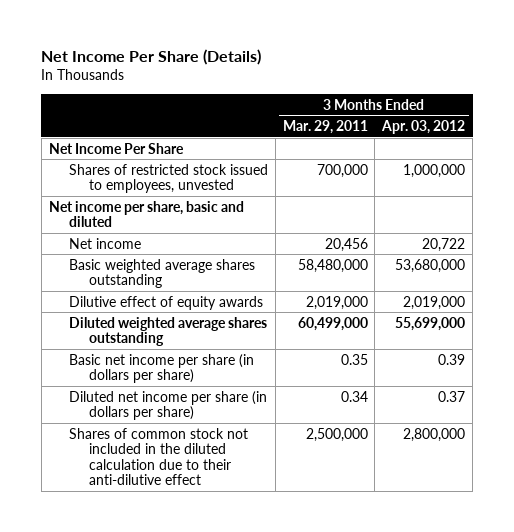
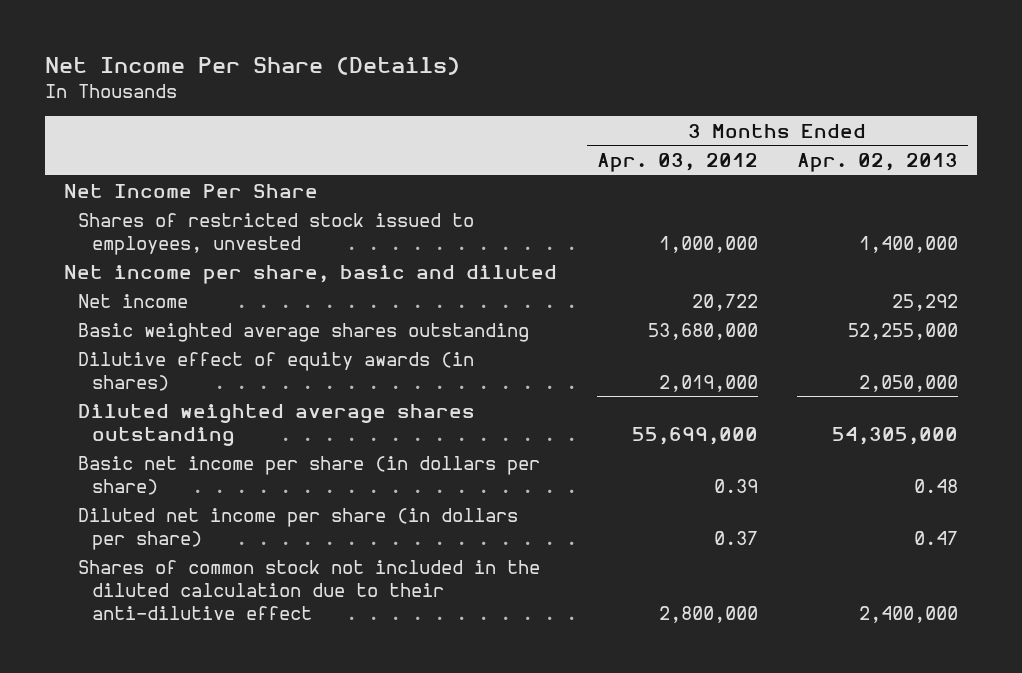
[282,120,368,135] Mar. 29, 2011 -> none
none -> [796,152,958,172] Apr. 02, 2013
[68,295,263,310] Dilutive effect of equity awards -> [78,351,475,391] Dilutive effect of equity awards (in shares)

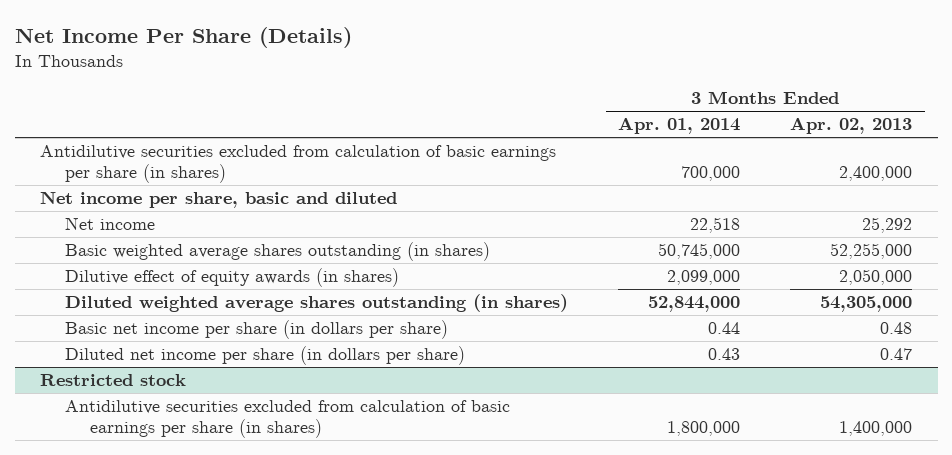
[596,152,758,172] Apr. 03, 2012 -> none
none -> [618,117,741,135] Apr. 01, 2014
[64,183,319,198] Net Income Per Share -> none
[78,212,475,255] Shares of restricted stock issued to employees, unvested -> none
none -> [39,145,556,184] Antidilutive securities excluded from calculation of basic earnings per share (in shares)
[78,322,530,342] Basic weighted average shares outstanding -> [64,242,490,262] Basic weighted average shares outstanding (in shares)
[78,403,476,446] Diluted weighted average shares outstanding -> [64,294,568,313] Diluted weighted average shares outstanding (in shares)
[78,559,541,620] Shares of common stock not included in the diluted calculation due to their anti-dilutive effect -> none
none -> [39,374,186,387] Restricted stock
none -> [64,400,510,439] Antidilutive securities excluded from calculation of basic earnings per share (in shares)

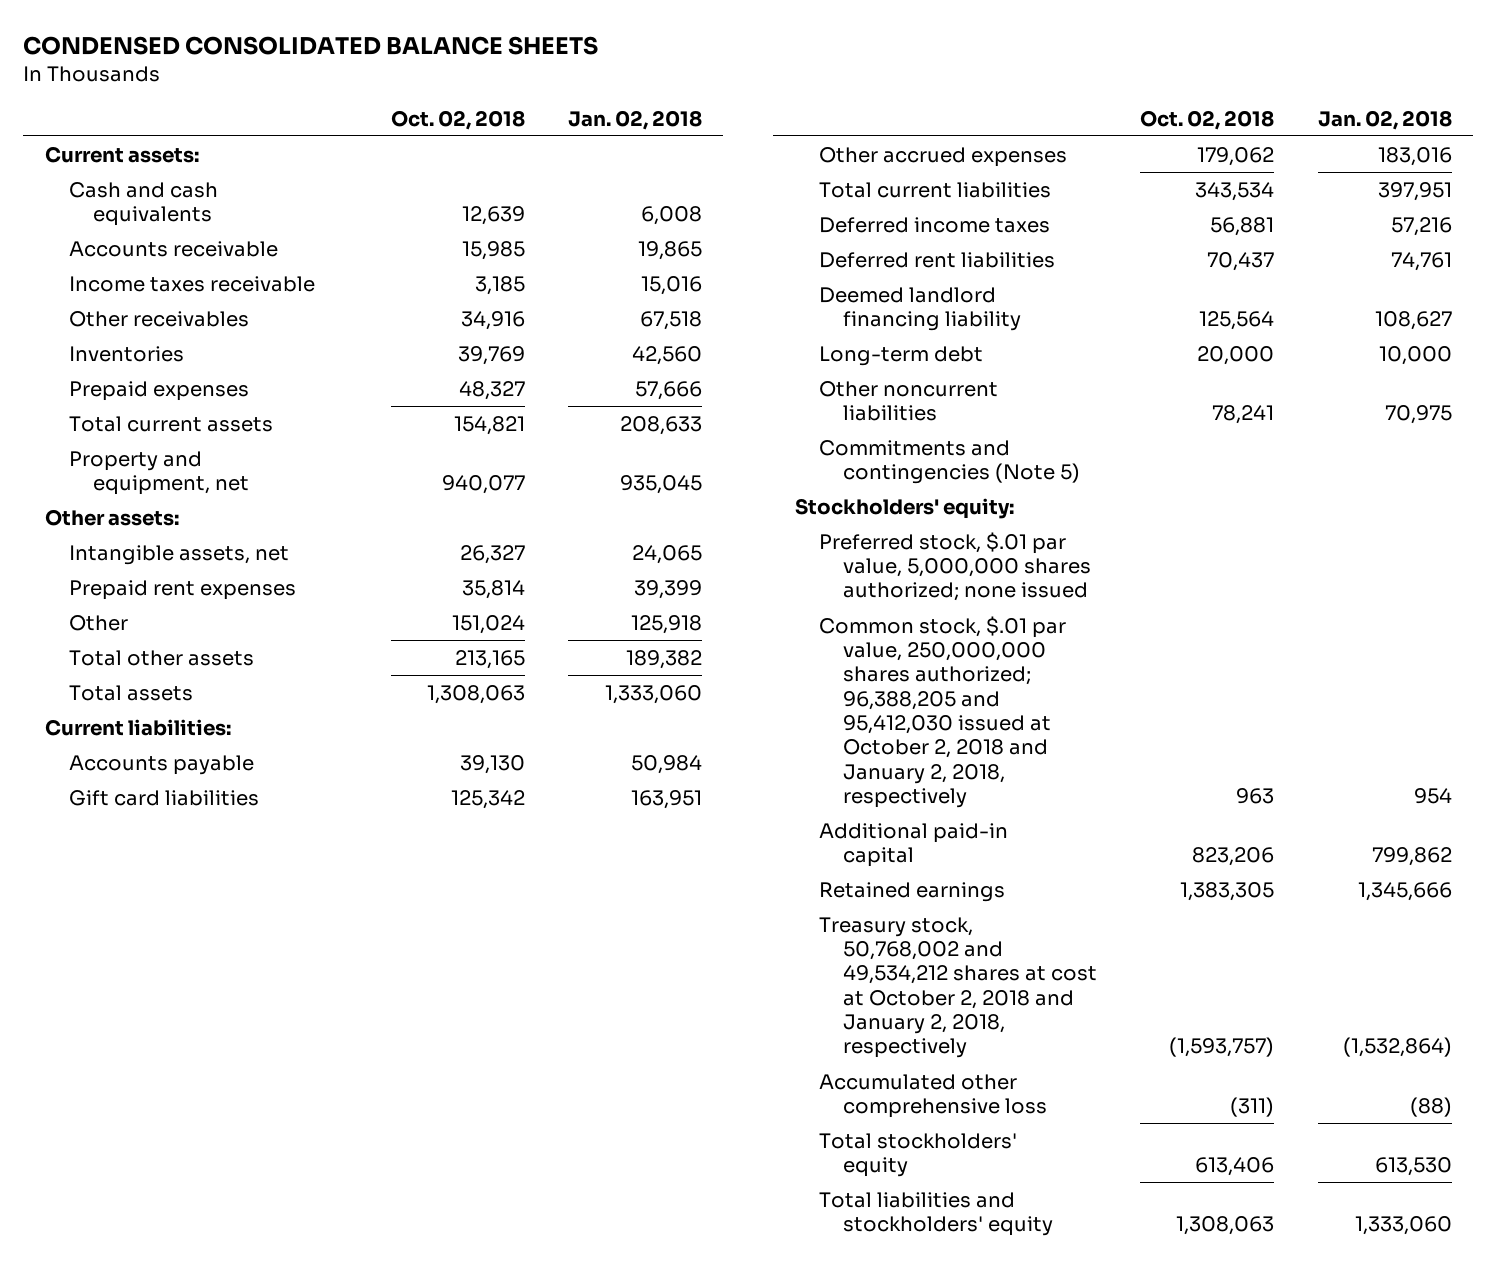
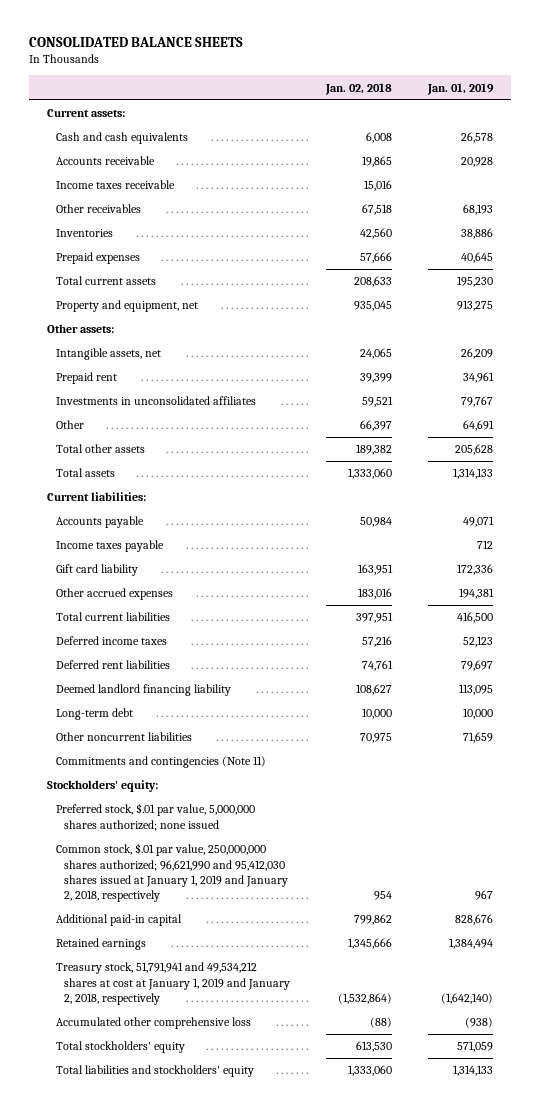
[23,36,599,56] CONDENSED CONSOLIDATED BALANCE SHEETS -> [28,37,243,48] CONSOLIDATED BALANCE SHEETS
[390,109,525,130] Oct. 02, 2018 -> none
none -> [426,82,494,95] Jan. 01, 2019
[69,579,297,600] Prepaid rent expenses -> [55,372,117,385] Prepaid rent
none -> [55,396,256,406] Investments in unconsolidated affiliates
[630,614,702,634] 125,918 -> [360,420,393,432] 66,397
none -> [55,540,164,553] Income taxes payable
[69,789,260,806] Gift card liabilities -> [55,564,138,577] Gift card liability
[818,439,1081,485] Commitments and contingencies (Note 5) -> [55,756,266,769] Commitments and contingencies (Note 11)
[818,615,1066,808] Common stock, $.01 par value, 250,000,000 shares authorized; 96,388,205 and 95,412,030 issued at October 2, 2018 and January 2, 2018, respectively -> [55,843,289,903] Common stock, $.01 par value, 250,000,000 shares authorized; 96,621,990 and 95,412,030 shares issued at January 1, 2019 and January 2, 2018, respectively
[818,916,1098,1059] Treasury stock, 50,768,002 and 49,534,212 shares at cost at October 2, 2018 and January 2, 2018, respectively -> [55,962,291,1005] Treasury stock, 51,791,941 and 49,534,212 shares at cost at January 1, 2019 and January 2, 2018, respectively

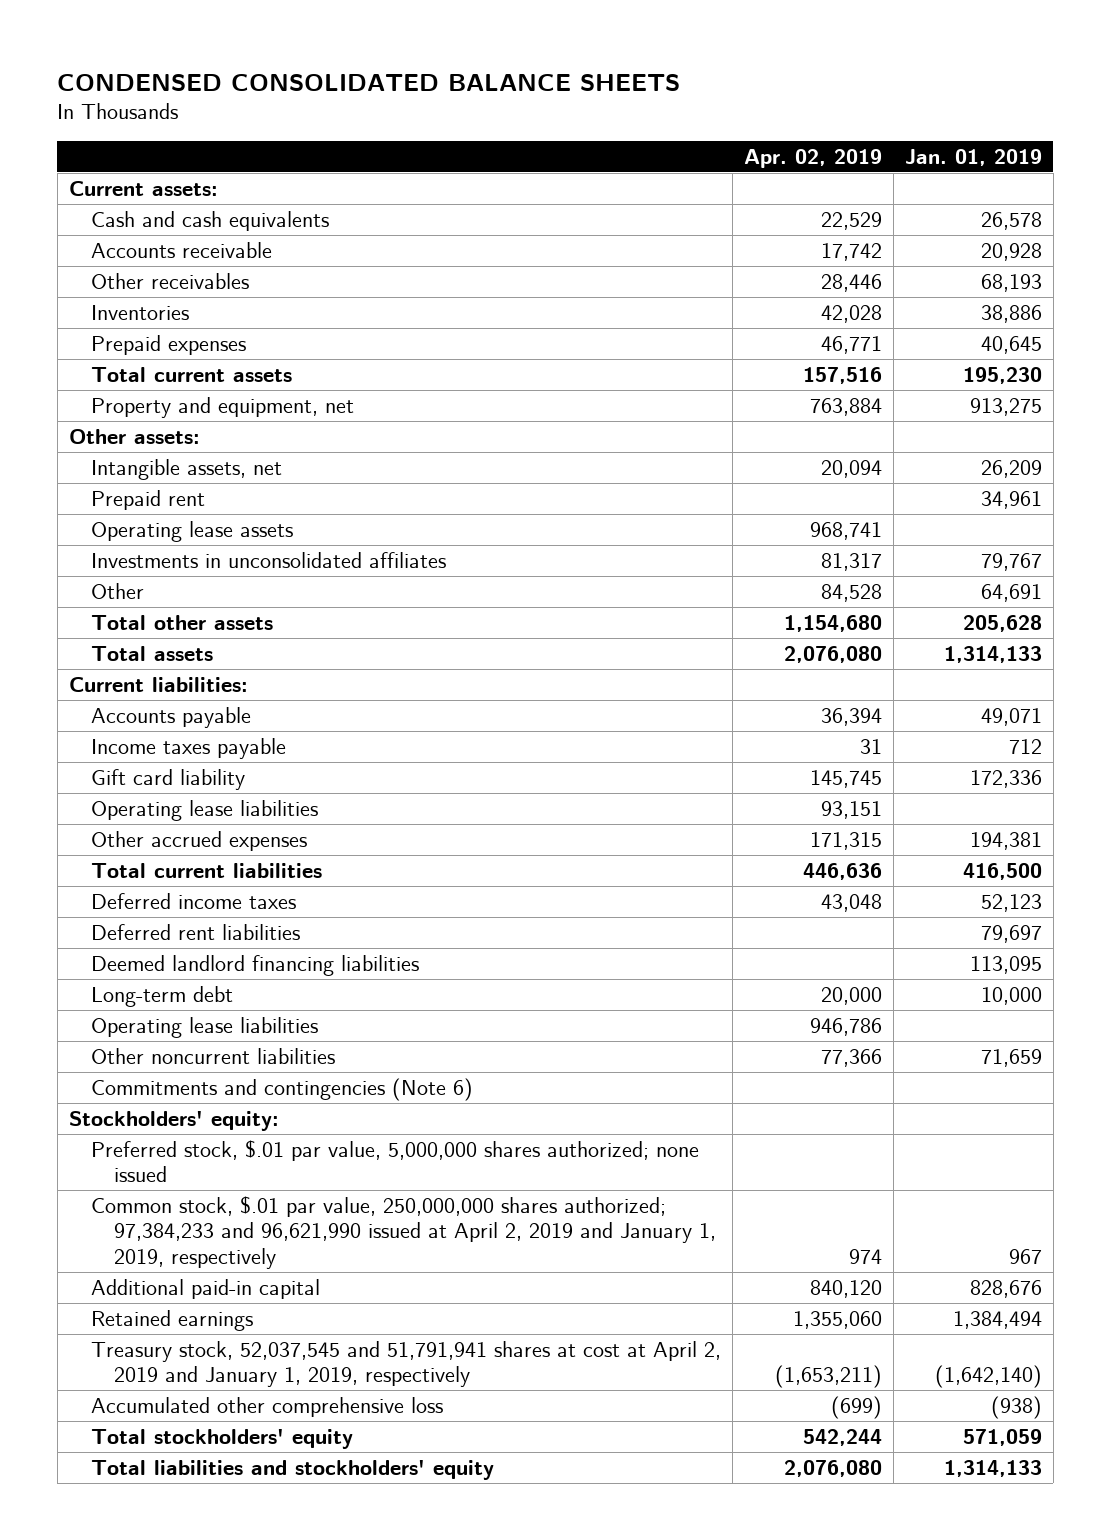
[28,37,243,48] CONSOLIDATED BALANCE SHEETS -> [57,73,681,91] CONDENSED CONSOLIDATED BALANCE SHEETS
[325,82,393,95] Jan. 02, 2018 -> none
none -> [744,148,883,168] Apr. 02, 2019
[55,180,175,190] Income taxes receivable -> none
none -> [91,520,294,542] Operating lease assets
none -> [91,799,319,821] Operating lease liabilities
[55,684,231,697] Deemed landlord financing liability -> [91,954,420,976] Deemed landlord financing liabilities
none -> [91,1016,319,1038] Operating lease liabilities
[55,756,266,769] Commitments and contingencies (Note 11) -> [91,1077,474,1101] Commitments and contingencies (Note 6)
[55,843,289,903] Common stock, $.01 par value, 250,000,000 shares authorized; 96,621,990 and 95,412,030 shares issued at January 1, 2019 and January 2, 2018, respectively -> [91,1195,717,1269] Common stock, $.01 par value, 250,000,000 shares authorized; 97,384,233 and 96,621,990 issued at April 2, 2019 and January 1, 2019, respectively
[55,962,291,1005] Treasury stock, 51,791,941 and 49,534,212 shares at cost at January 1, 2019 and January 2, 2018, respectively -> [91,1340,722,1388] Treasury stock, 52,037,545 and 51,791,941 shares at cost at April 2, 2019 and January 1, 2019, respectively

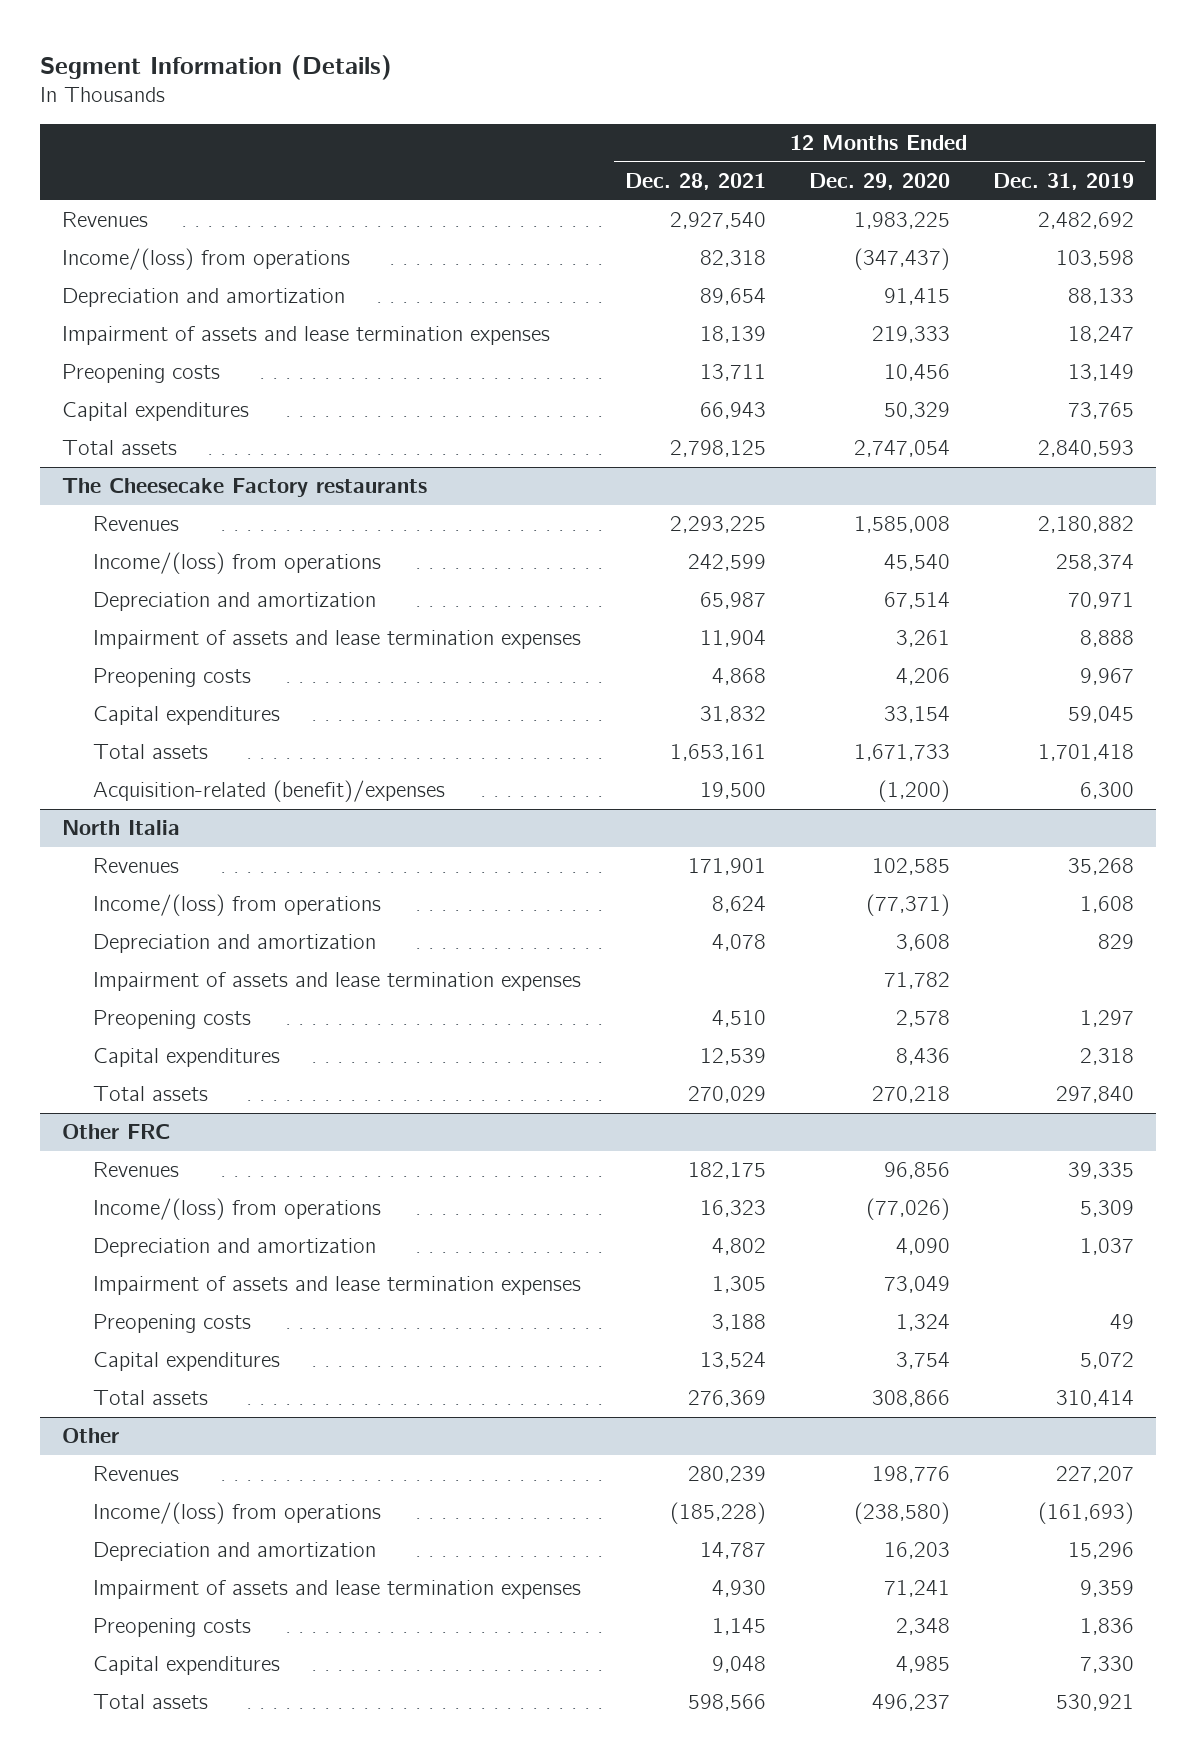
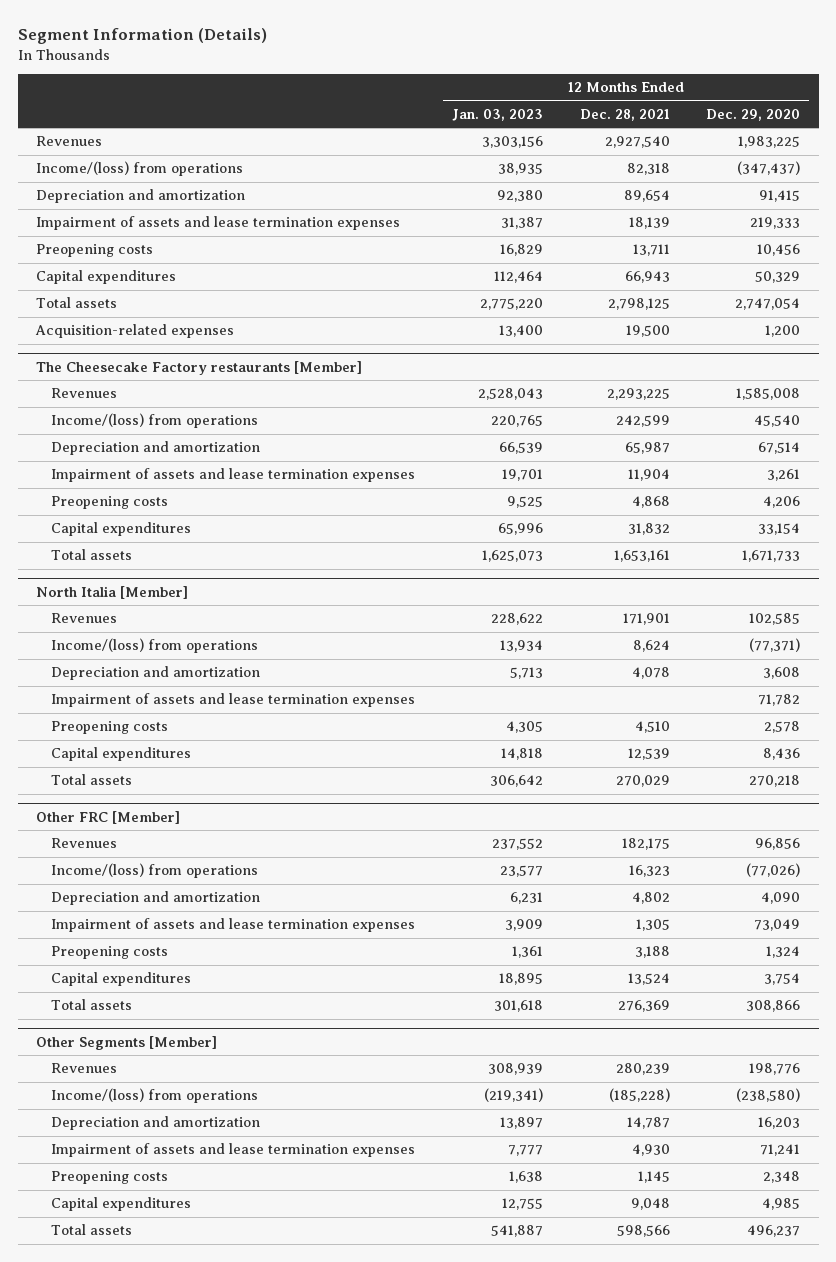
[993,173,1135,191] Dec. 31, 2019 -> none
none -> [451,108,543,121] Jan. 03, 2023
none -> [35,324,235,339] Acquisition-related expenses
[62,478,428,498] The Cheesecake Factory restaurants -> [36,360,363,375] The Cheesecake Factory restaurants [Member]
[93,780,446,803] Acquisition-related (benefit)/expenses -> none
[62,820,181,836] North Italia -> [36,585,189,599] North Italia [Member]
[62,1124,171,1140] Other FRC -> [36,810,181,824] Other FRC [Member]
[62,1428,120,1444] Other -> [36,1035,218,1050] Other Segments [Member]

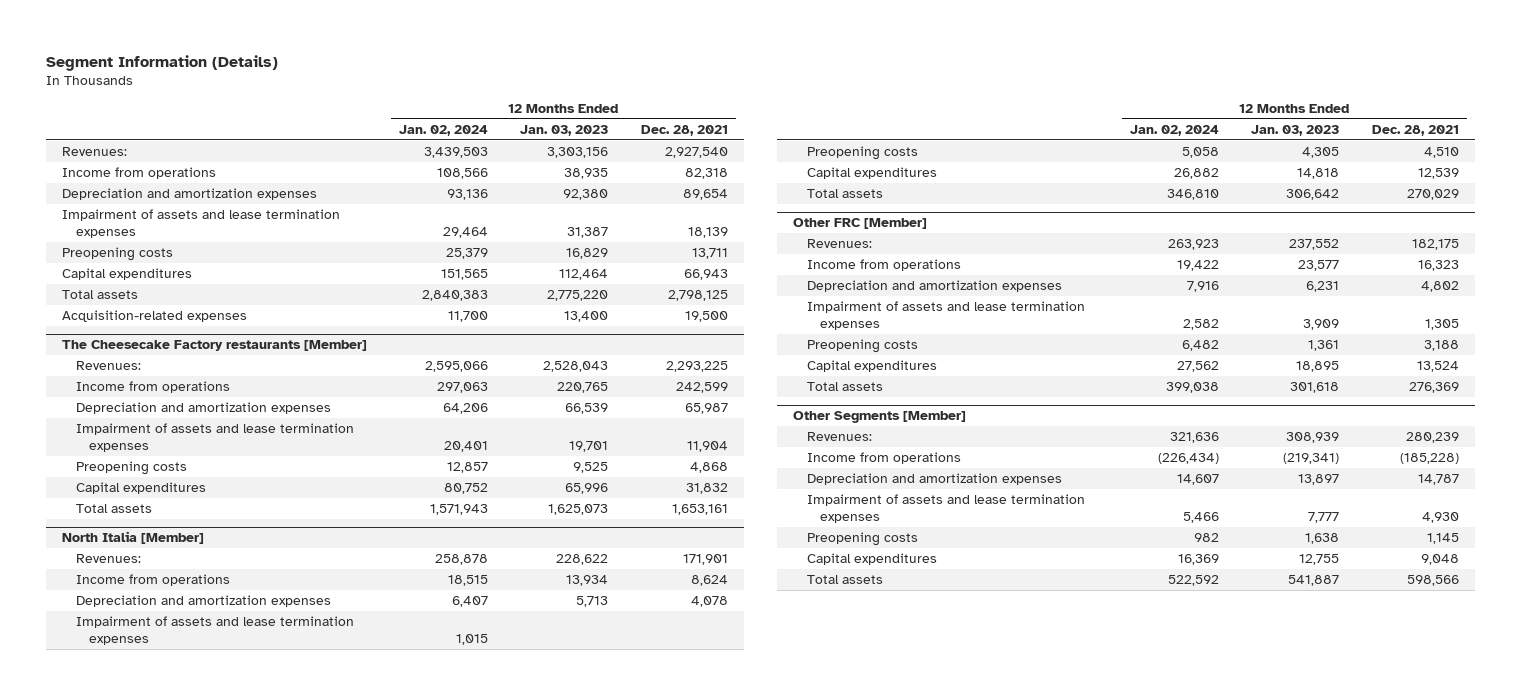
[706,108,801,121] Dec. 29, 2020 -> none
none -> [399,124,489,136] Jan. 02, 2024
[36,136,103,147] Revenues -> [62,146,128,156] Revenues:
[36,161,244,177] Income/(loss) from operations -> [62,166,217,179] Income from operations
[36,189,246,204] Depreciation and amortization -> [62,187,318,200] Depreciation and amortization expenses
[51,388,118,399] Revenues -> [75,360,141,370] Revenues:
[51,413,259,429] Income/(loss) from operations -> [75,380,230,393] Income from operations
[51,441,261,456] Depreciation and amortization -> [75,401,331,414] Depreciation and amortization expenses
[51,613,118,624] Revenues -> [75,553,141,563] Revenues:
[51,638,259,654] Income/(loss) from operations -> [75,573,230,586] Income from operations
[51,666,261,681] Depreciation and amortization -> [75,594,331,607] Depreciation and amortization expenses
[51,838,118,849] Revenues -> [806,238,872,248] Revenues:
[51,863,259,879] Income/(loss) from operations -> [806,258,961,271] Income from operations
[51,891,261,906] Depreciation and amortization -> [806,279,1062,292] Depreciation and amortization expenses
[51,1063,118,1074] Revenues -> [806,431,872,441] Revenues:
[51,1088,259,1104] Income/(loss) from operations -> [806,451,961,464] Income from operations
[51,1116,261,1131] Depreciation and amortization -> [806,472,1062,485] Depreciation and amortization expenses

